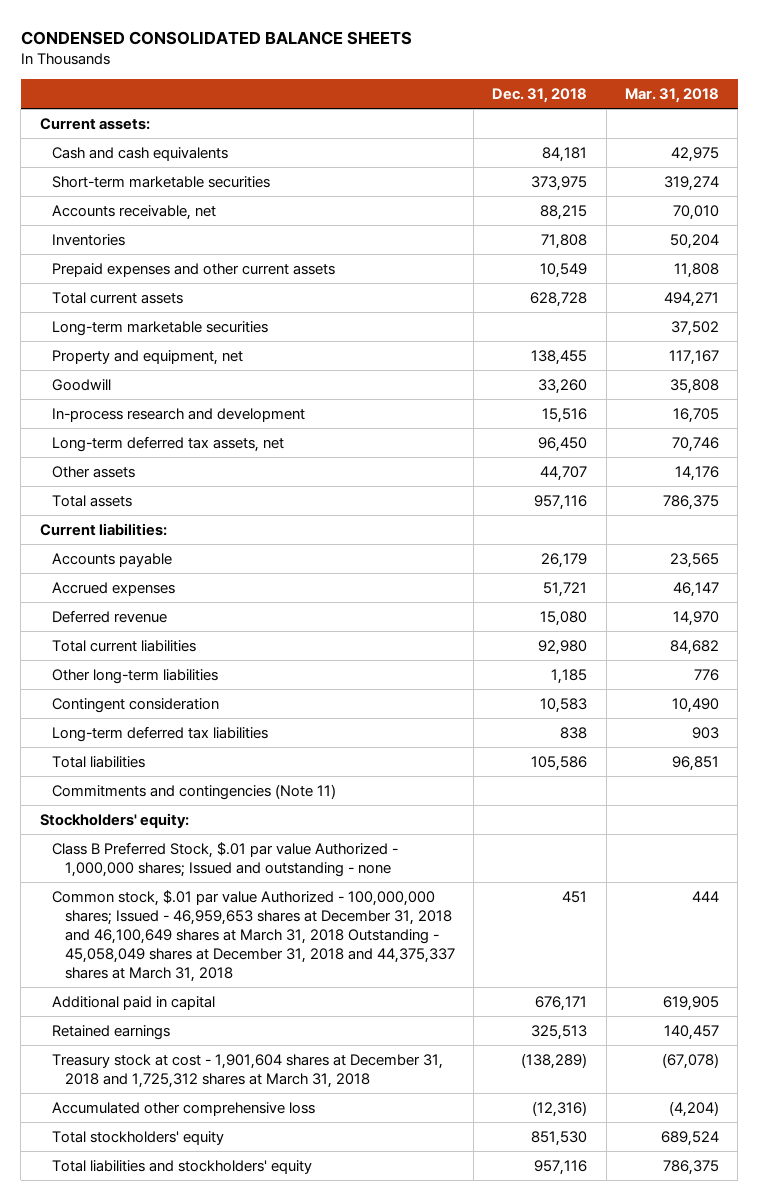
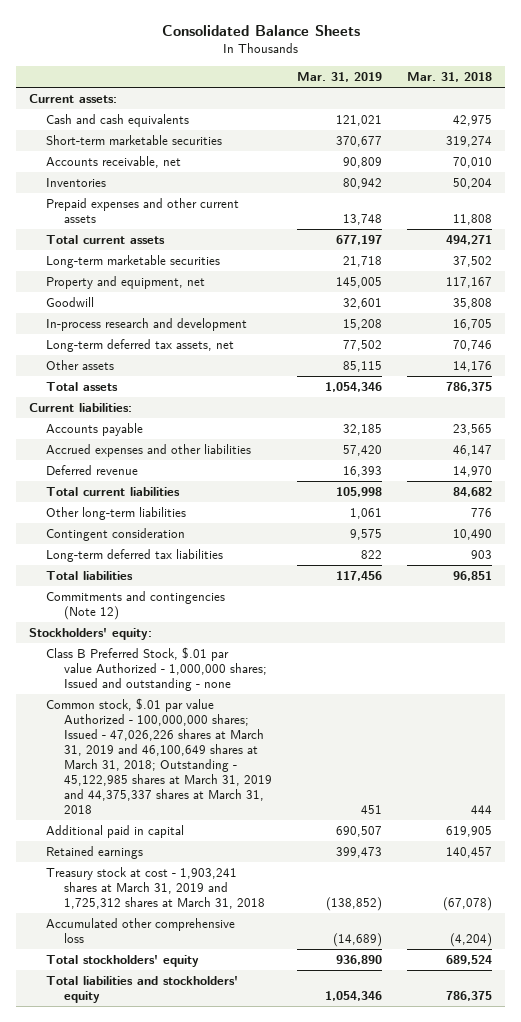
[20,31,412,46] CONDENSED CONSOLIDATED BALANCE SHEETS -> [161,25,360,37] Consolidated Balance Sheets
[492,88,588,104] Dec. 31, 2018 -> none
none -> [297,72,383,83] Mar. 31, 2019
[52,581,176,596] Accrued expenses -> [46,444,252,458] Accrued expenses and other liabilities
[52,783,337,800] Commitments and contingencies (Note 11) -> [46,591,226,621] Commitments and contingencies (Note 12)
[52,889,455,982] Common stock, $.01 par value Authorized - 100,000,000 shares; Issued - 46,959,653 shares at December 31, 2018 and 46,100,649 shares at March 31, 2018 Outstanding - 45,058,049 shares at December 31, 2018 and 44,375,337 shares at March 31, 2018 -> [46,698,272,815] Common stock, $.01 par value Authorized - 100,000,000 shares; Issued - 47,026,226 shares at March 31, 2019 and 46,100,649 shares at March 31, 2018; Outstanding - 45,122,985 shares at March 31, 2019 and 44,375,337 shares at March 31, 2018
[52,1053,444,1088] Treasury stock at cost - 1,901,604 shares at December 31, 2018 and 1,725,312 shares at March 31, 2018 -> [46,867,265,910] Treasury stock at cost - 1,903,241 shares at March 31, 2019 and 1,725,312 shares at March 31, 2018

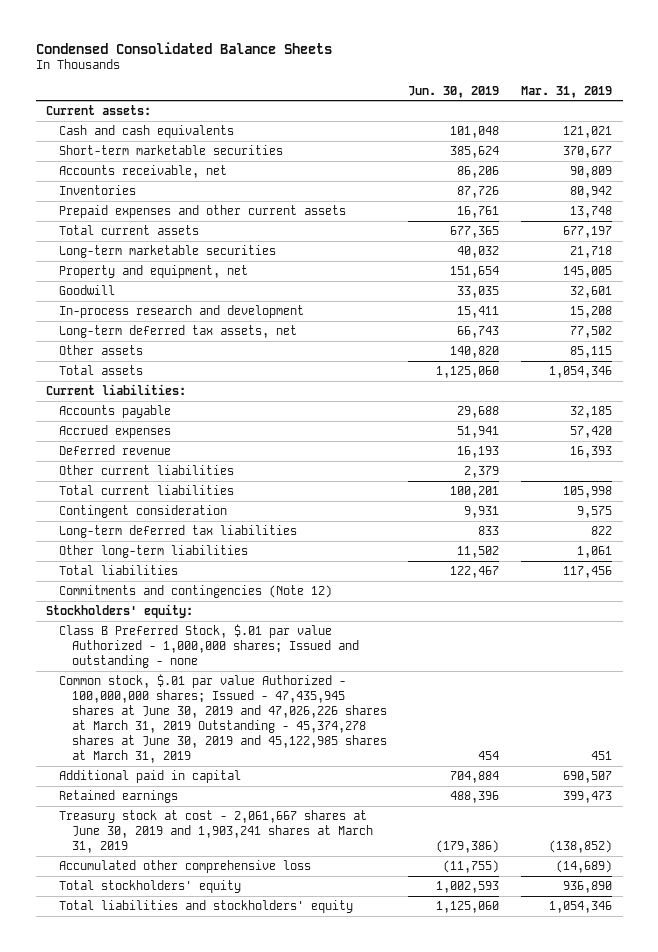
[161,25,360,37] Consolidated Balance Sheets -> [35,41,332,54] Condensed Consolidated Balance Sheets
[407,72,493,83] Mar. 31, 2018 -> none
none -> [408,85,500,98] Jun. 30, 2019
[46,444,252,458] Accrued expenses and other liabilities -> [59,424,172,438] Accrued expenses
none -> [59,464,235,475] Other current liabilities
[46,507,187,521] Other long-term liabilities -> [59,544,249,558] Other long-term liabilities
[46,698,272,815] Common stock, $.01 par value Authorized - 100,000,000 shares; Issued - 47,026,226 shares at March 31, 2019 and 46,100,649 shares at March 31, 2018; Outstanding - 45,122,985 shares at March 31, 2019 and 44,375,337 shares at March 31, 2018 -> [59,673,387,764] Common stock, $.01 par value Authorized - 100,000,000 shares; Issued - 47,435,945 shares at June 30, 2019 and 47,026,226 shares at March 31, 2019 Outstanding - 45,374,278 shares at June 30, 2019 and 45,122,985 shares at March 31, 2019
[46,867,265,910] Treasury stock at cost - 1,903,241 shares at March 31, 2019 and 1,725,312 shares at March 31, 2018 -> [59,809,373,853] Treasury stock at cost - 2,061,667 shares at June 30, 2019 and 1,903,241 shares at March 31, 2019

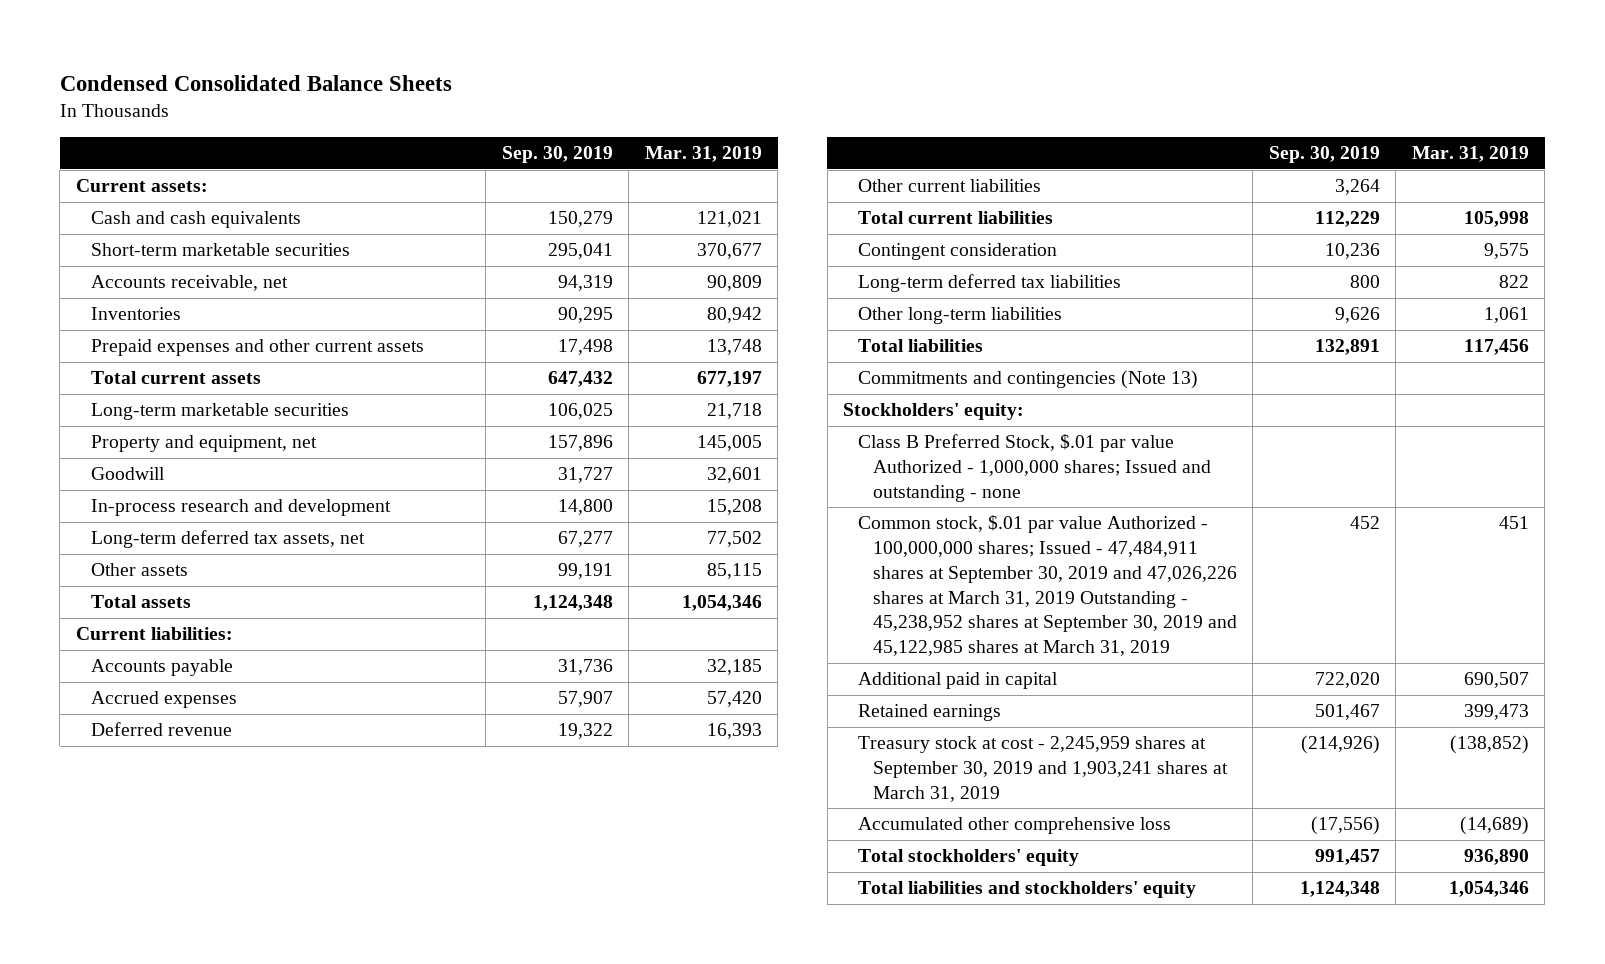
[408,85,500,98] Jun. 30, 2019 -> none
none -> [501,146,613,164] Sep. 30, 2019
[59,584,333,598] Commitments and contingencies (Note 12) -> [857,370,1198,390] Commitments and contingencies (Note 13)
[59,673,387,764] Common stock, $.01 par value Authorized - 100,000,000 shares; Issued - 47,435,945 shares at June 30, 2019 and 47,026,226 shares at March 31, 2019 Outstanding - 45,374,278 shares at June 30, 2019 and 45,122,985 shares at March 31, 2019 -> [857,515,1237,657] Common stock, $.01 par value Authorized - 100,000,000 shares; Issued - 47,484,911 shares at September 30, 2019 and 47,026,226 shares at March 31, 2019 Outstanding - 45,238,952 shares at September 30, 2019 and 45,122,985 shares at March 31, 2019
[59,809,373,853] Treasury stock at cost - 2,061,667 shares at June 30, 2019 and 1,903,241 shares at March 31, 2019 -> [857,736,1228,802] Treasury stock at cost - 2,245,959 shares at September 30, 2019 and 1,903,241 shares at March 31, 2019

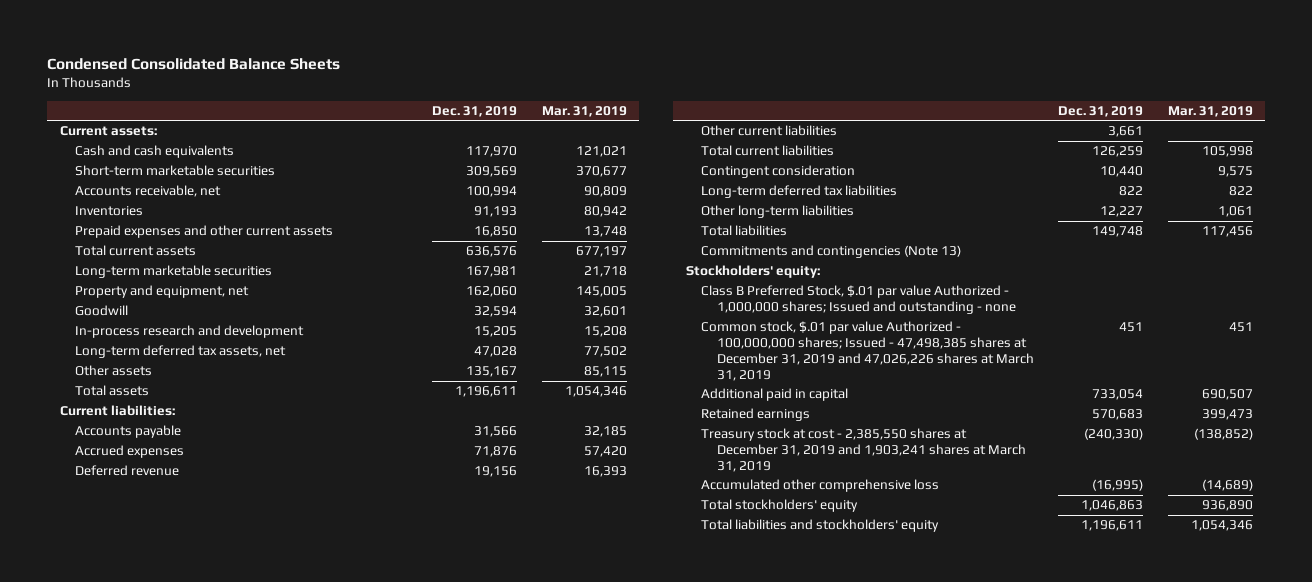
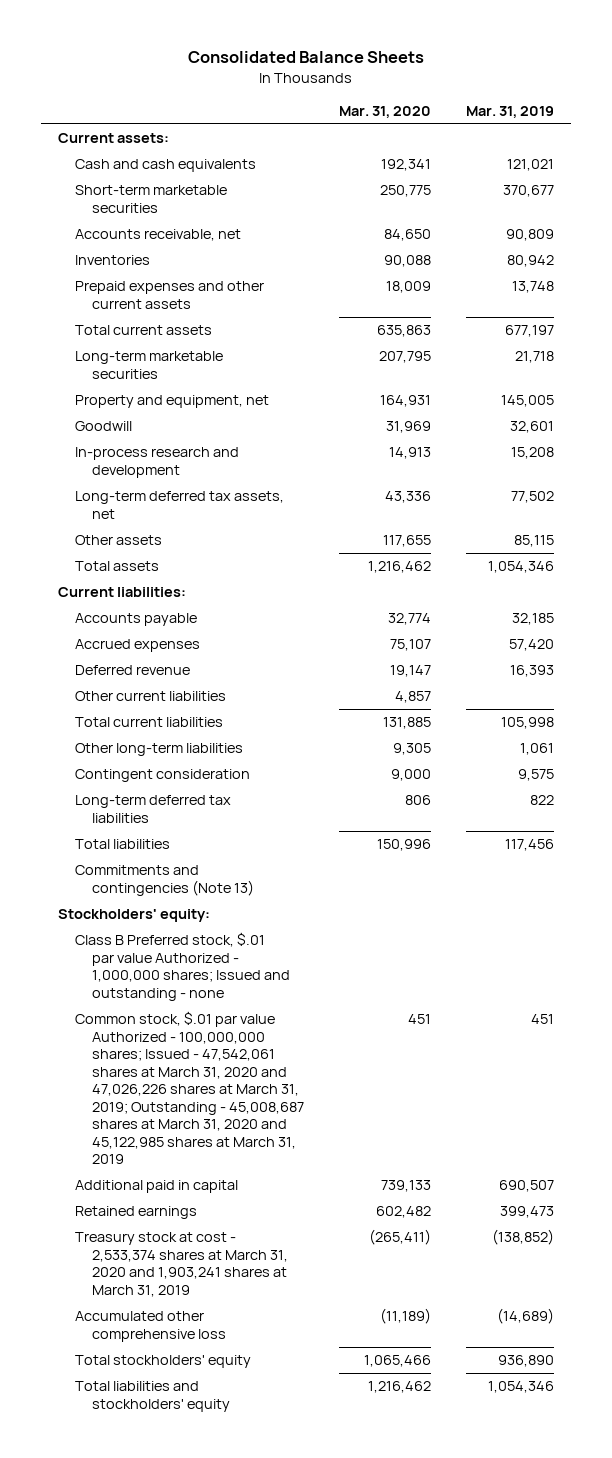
[47,57,341,70] Condensed Consolidated Balance Sheets -> [187,51,424,64] Consolidated Balance Sheets
[432,106,518,118] Dec. 31, 2019 -> none
none -> [338,105,431,118] Mar. 31, 2020
[701,205,855,219] Other long-term liabilities -> [75,743,244,757] Other long-term liabilities
[701,285,1016,315] Class B Preferred Stock, $.01 par value Authorized - 1,000,000 shares; Issued and outstanding - none -> [75,932,291,1001] Class B Preferred stock, $.01 par value Authorized - 1,000,000 shares; Issued and outstanding - none
[701,321,1034,381] Common stock, $.01 par value Authorized - 100,000,000 shares; Issued - 47,498,385 shares at December 31, 2019 and 47,026,226 shares at March 31, 2019 -> [75,1011,305,1164] Common stock, $.01 par value Authorized - 100,000,000 shares; Issued - 47,542,061 shares at March 31, 2020 and 47,026,226 shares at March 31, 2019; Outstanding - 45,008,687 shares at March 31, 2020 and 45,122,985 shares at March 31, 2019
[701,428,1026,472] Treasury stock at cost - 2,385,550 shares at December 31, 2019 and 1,903,241 shares at March 31, 2019 -> [75,1232,289,1297] Treasury stock at cost - 2,533,374 shares at March 31, 2020 and 1,903,241 shares at March 31, 2019

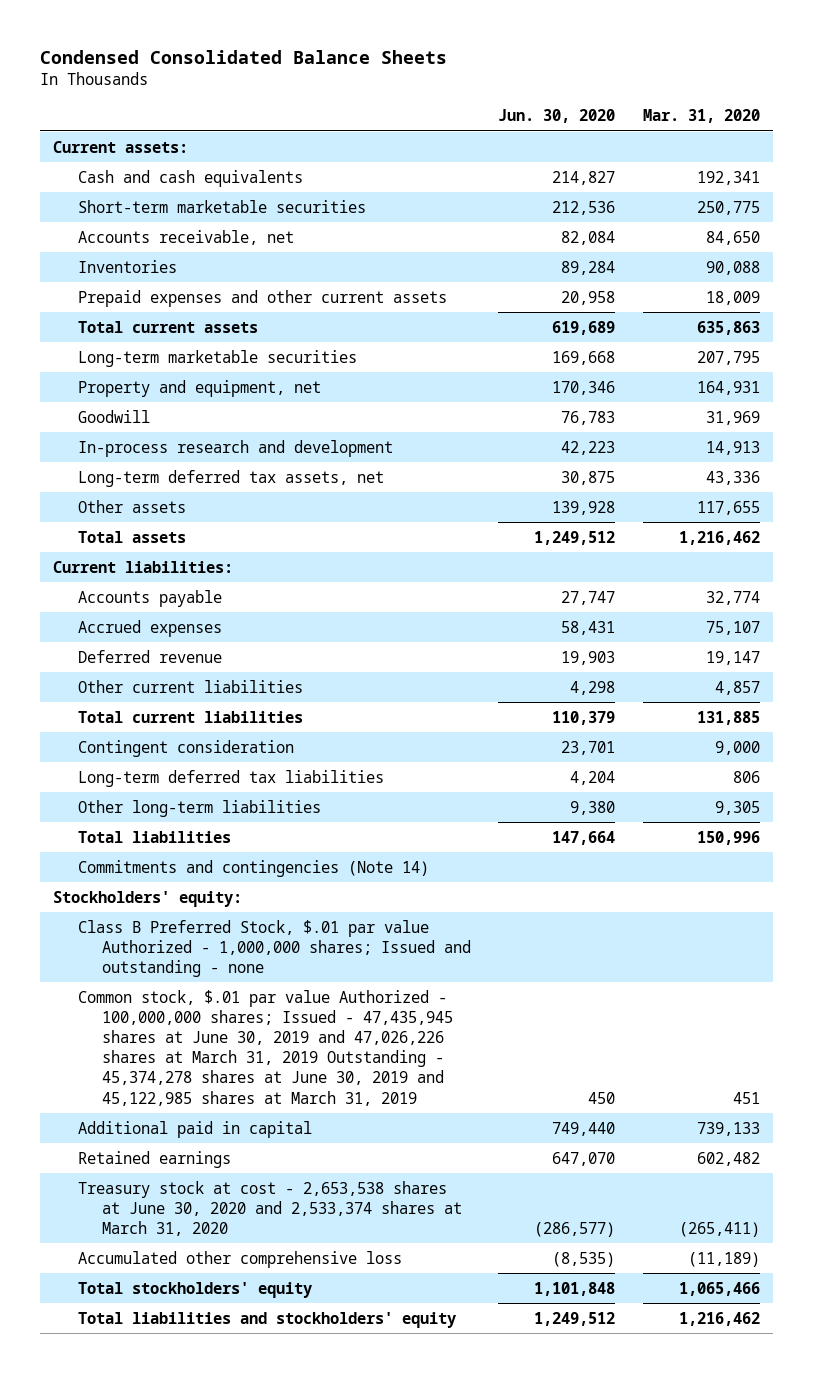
[187,51,424,64] Consolidated Balance Sheets -> [39,49,447,64] Condensed Consolidated Balance Sheets
[465,105,554,118] Mar. 31, 2019 -> none
none -> [498,109,616,124] Jun. 30, 2020
[75,743,244,757] Other long-term liabilities -> [77,799,321,817] Other long-term liabilities
[75,865,255,896] Commitments and contingencies (Note 13) -> [77,859,429,877] Commitments and contingencies (Note 14)
[75,932,291,1001] Class B Preferred stock, $.01 par value Authorized - 1,000,000 shares; Issued and outstanding - none -> [77,919,471,977] Class B Preferred Stock, $.01 par value Authorized - 1,000,000 shares; Issued and outstanding - none
[75,1011,305,1164] Common stock, $.01 par value Authorized - 100,000,000 shares; Issued - 47,542,061 shares at March 31, 2020 and 47,026,226 shares at March 31, 2019; Outstanding - 45,008,687 shares at March 31, 2020 and 45,122,985 shares at March 31, 2019 -> [77,989,453,1106] Common stock, $.01 par value Authorized - 100,000,000 shares; Issued - 47,435,945 shares at June 30, 2019 and 47,026,226 shares at March 31, 2019 Outstanding - 45,374,278 shares at June 30, 2019 and 45,122,985 shares at March 31, 2019
[75,1232,289,1297] Treasury stock at cost - 2,533,374 shares at March 31, 2020 and 1,903,241 shares at March 31, 2019 -> [77,1180,462,1236] Treasury stock at cost - 2,653,538 shares at June 30, 2020 and 2,533,374 shares at March 31, 2020

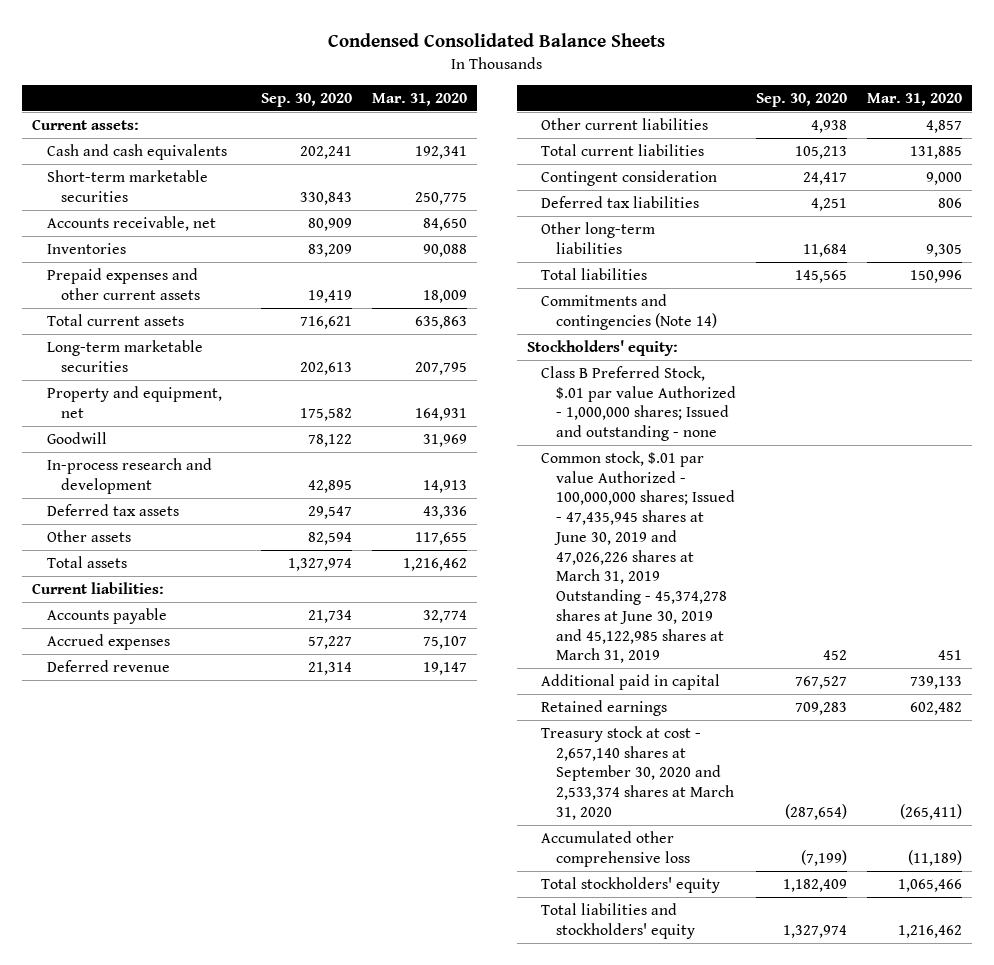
[498,109,616,124] Jun. 30, 2020 -> none
none -> [261,92,353,107] Sep. 30, 2020
[77,469,384,487] Long-term deferred tax assets, net -> [46,503,179,516] Deferred tax assets
[77,769,384,787] Long-term deferred tax liabilities -> [541,195,700,208] Deferred tax liabilities
[77,1180,462,1236] Treasury stock at cost - 2,653,538 shares at June 30, 2020 and 2,533,374 shares at March 31, 2020 -> [541,725,734,820] Treasury stock at cost - 2,657,140 shares at September 30, 2020 and 2,533,374 shares at March 31, 2020

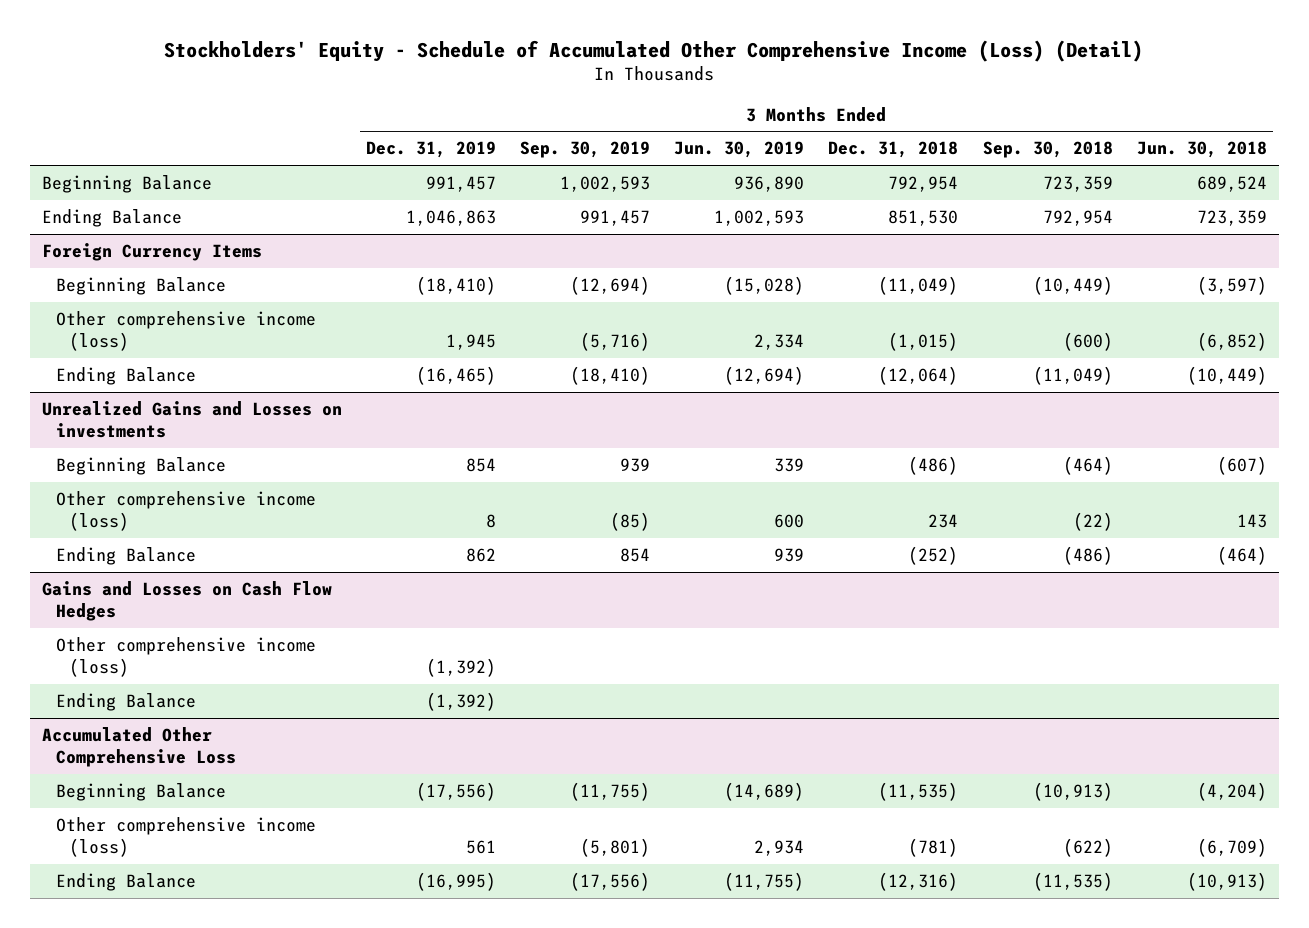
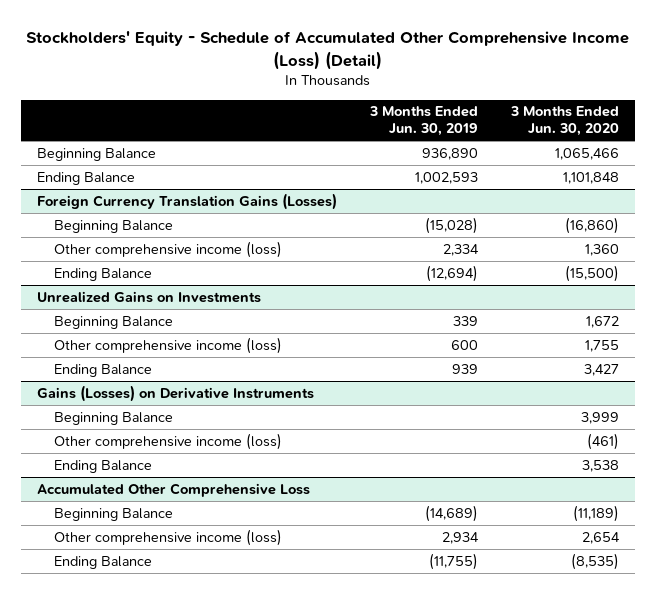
[366,141,497,159] Dec. 31, 2019 -> none
[520,141,651,159] Sep. 30, 2019 -> none
[828,141,959,159] Dec. 31, 2018 -> none
[982,141,1113,159] Sep. 30, 2018 -> none
[1136,141,1267,159] Jun. 30, 2018 -> none
none -> [509,106,619,137] 3 Months Ended Jun. 30, 2020
[42,242,263,261] Foreign Currency Items -> [37,192,338,210] Foreign Currency Translation Gains (Losses)
[42,400,343,439] Unrealized Gains and Losses on investments -> [37,290,262,303] Unrealized Gains on Investments
[42,580,333,622] Gains and Losses on Cash Flow Hedges -> none
none -> [37,384,315,402] Gains (Losses) on Derivative Instruments
none -> [53,411,173,425] Beginning Balance

